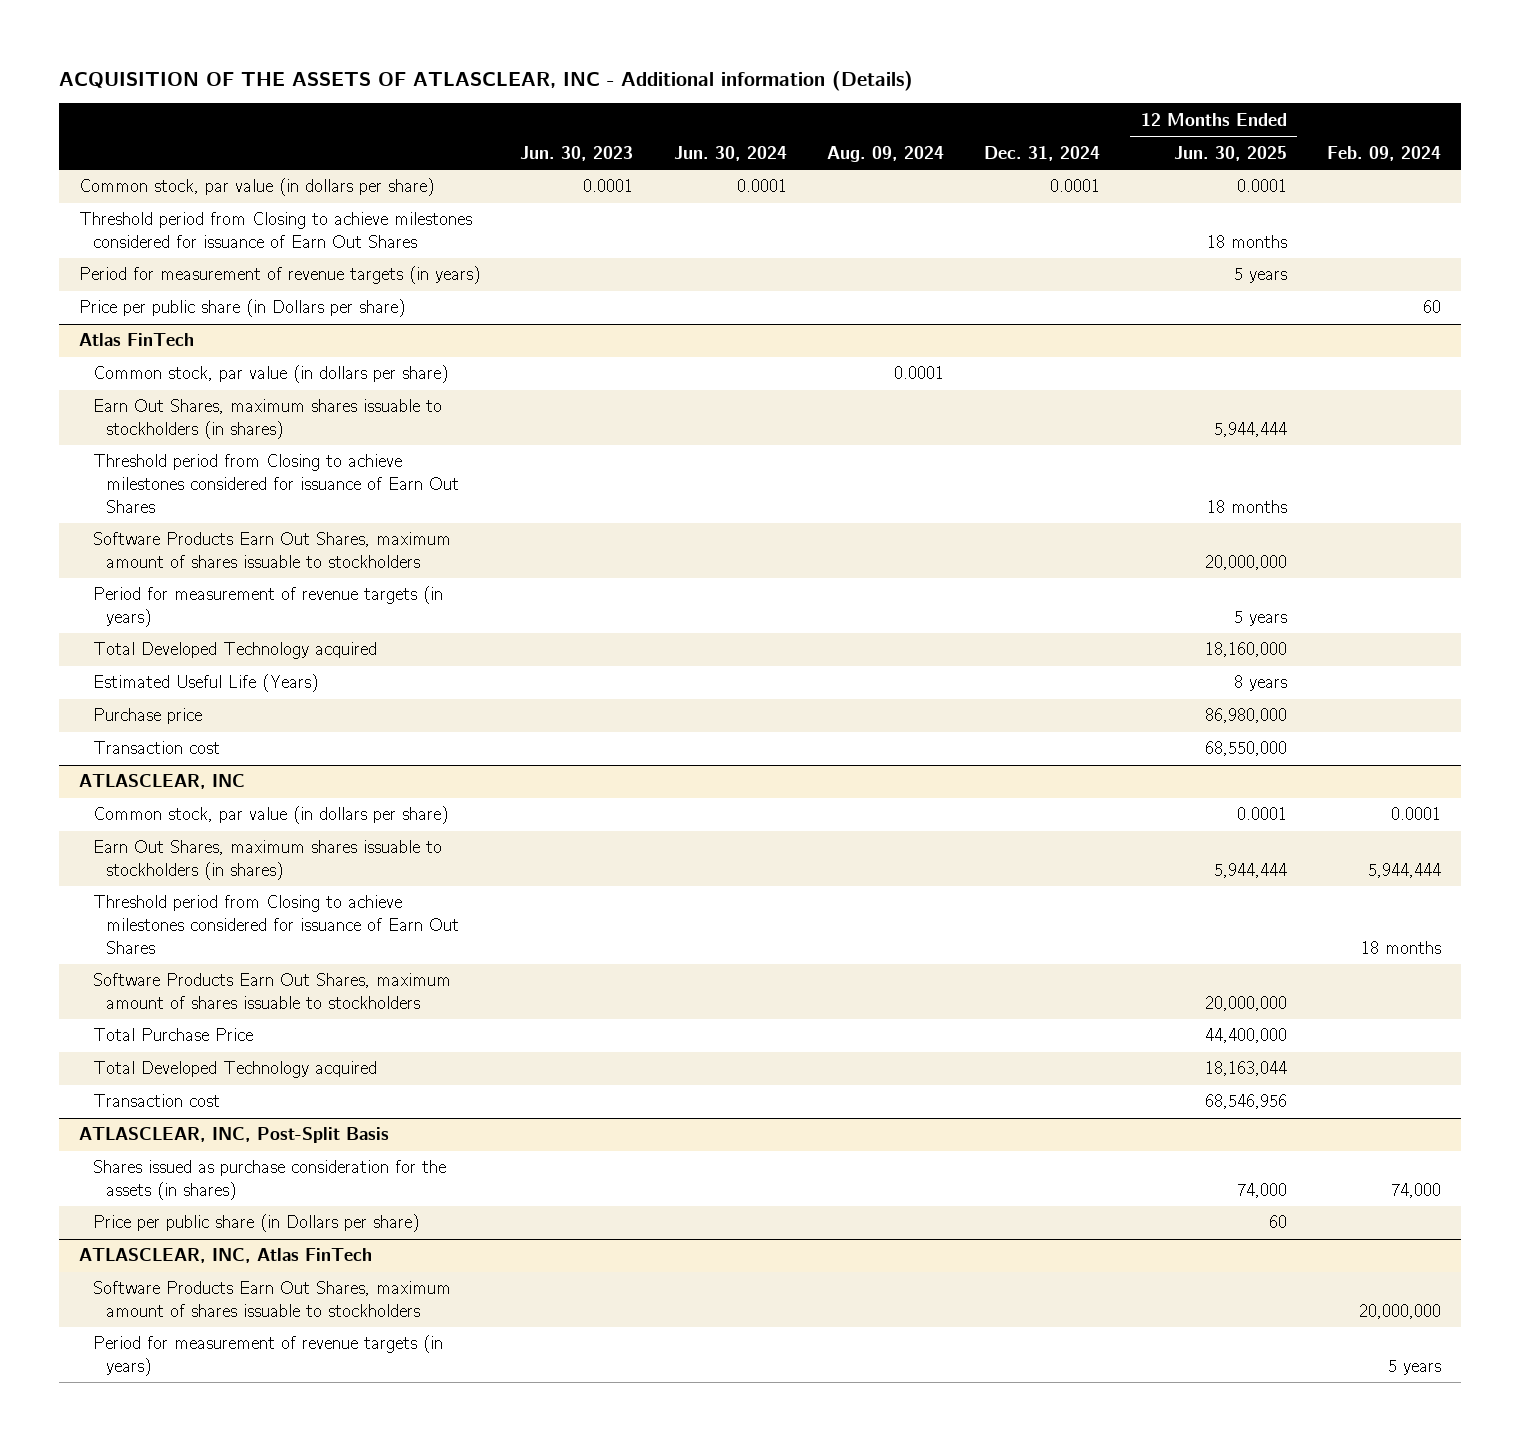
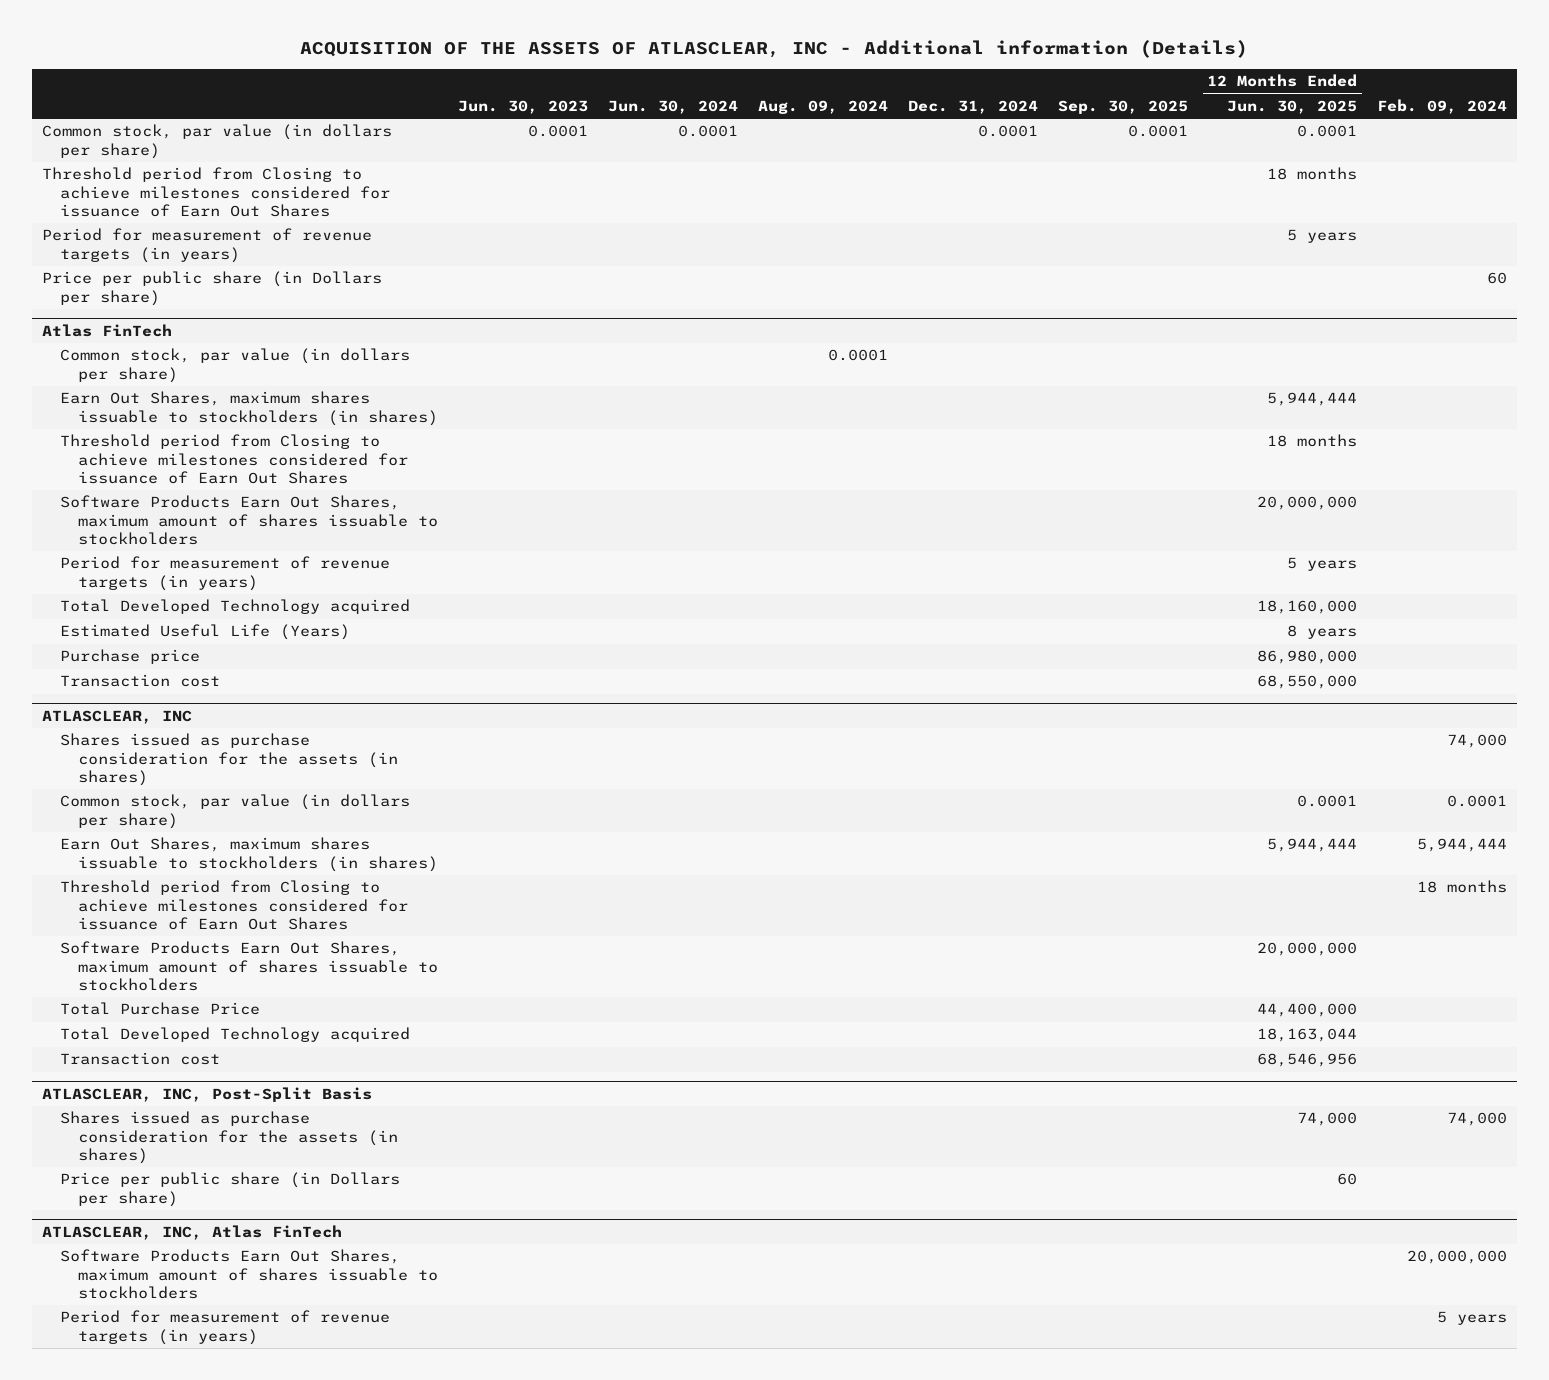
none -> [1057,100,1188,115] Sep. 30, 2025
none -> [59,733,399,787] Shares issued as purchase consideration for the assets (in shares)

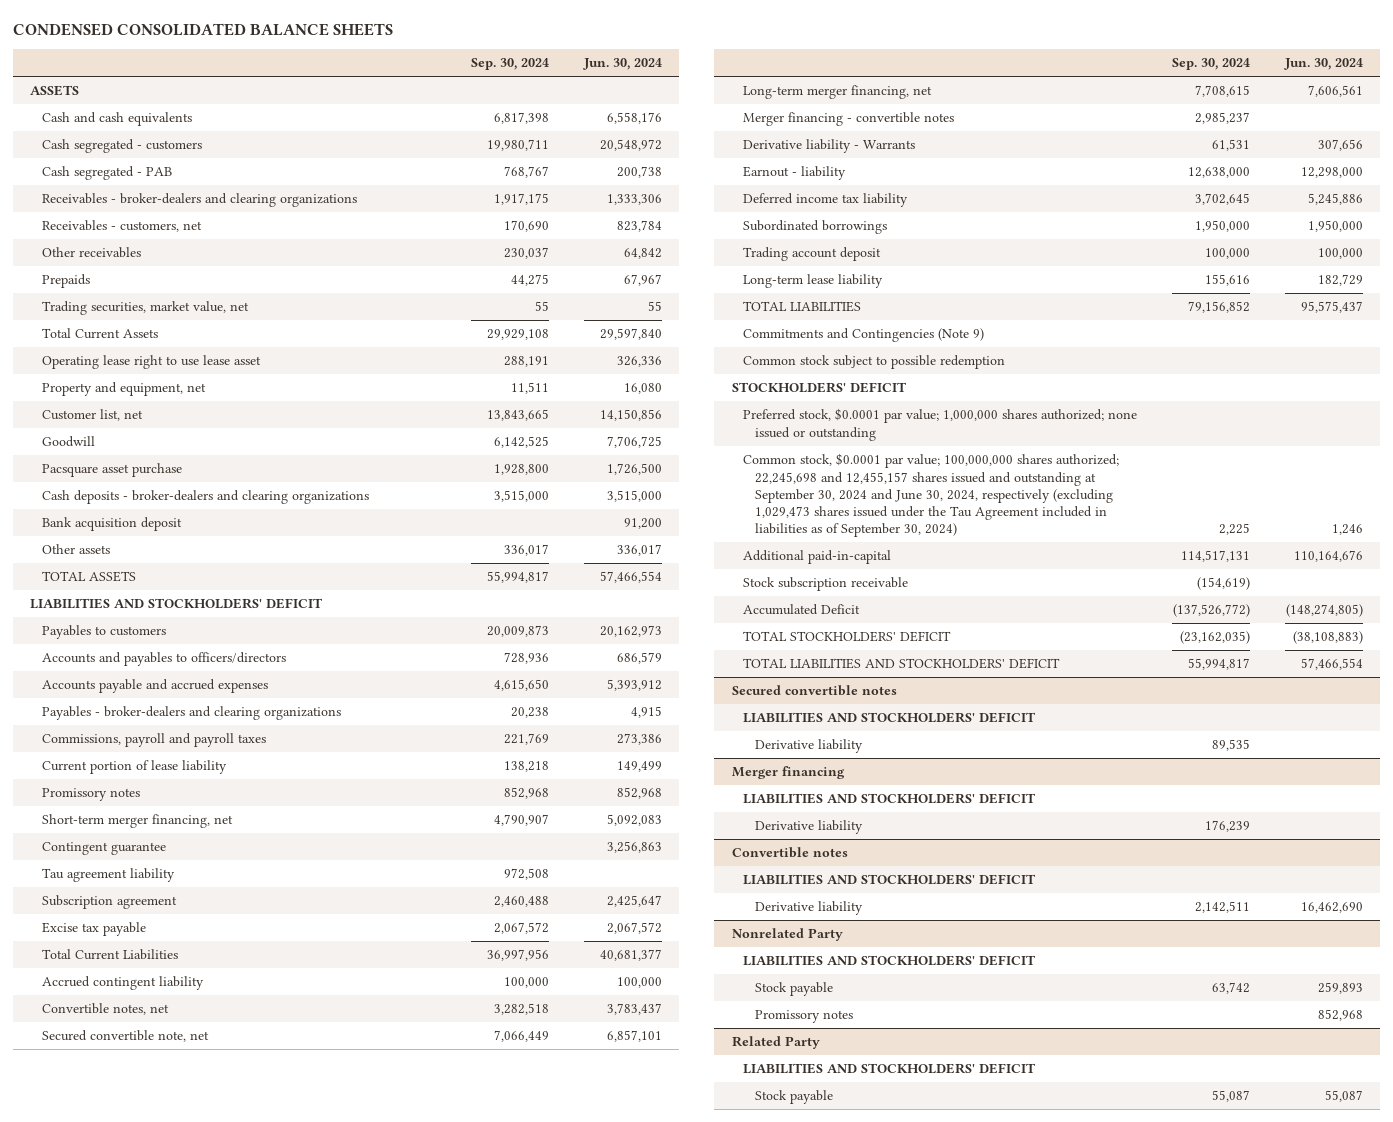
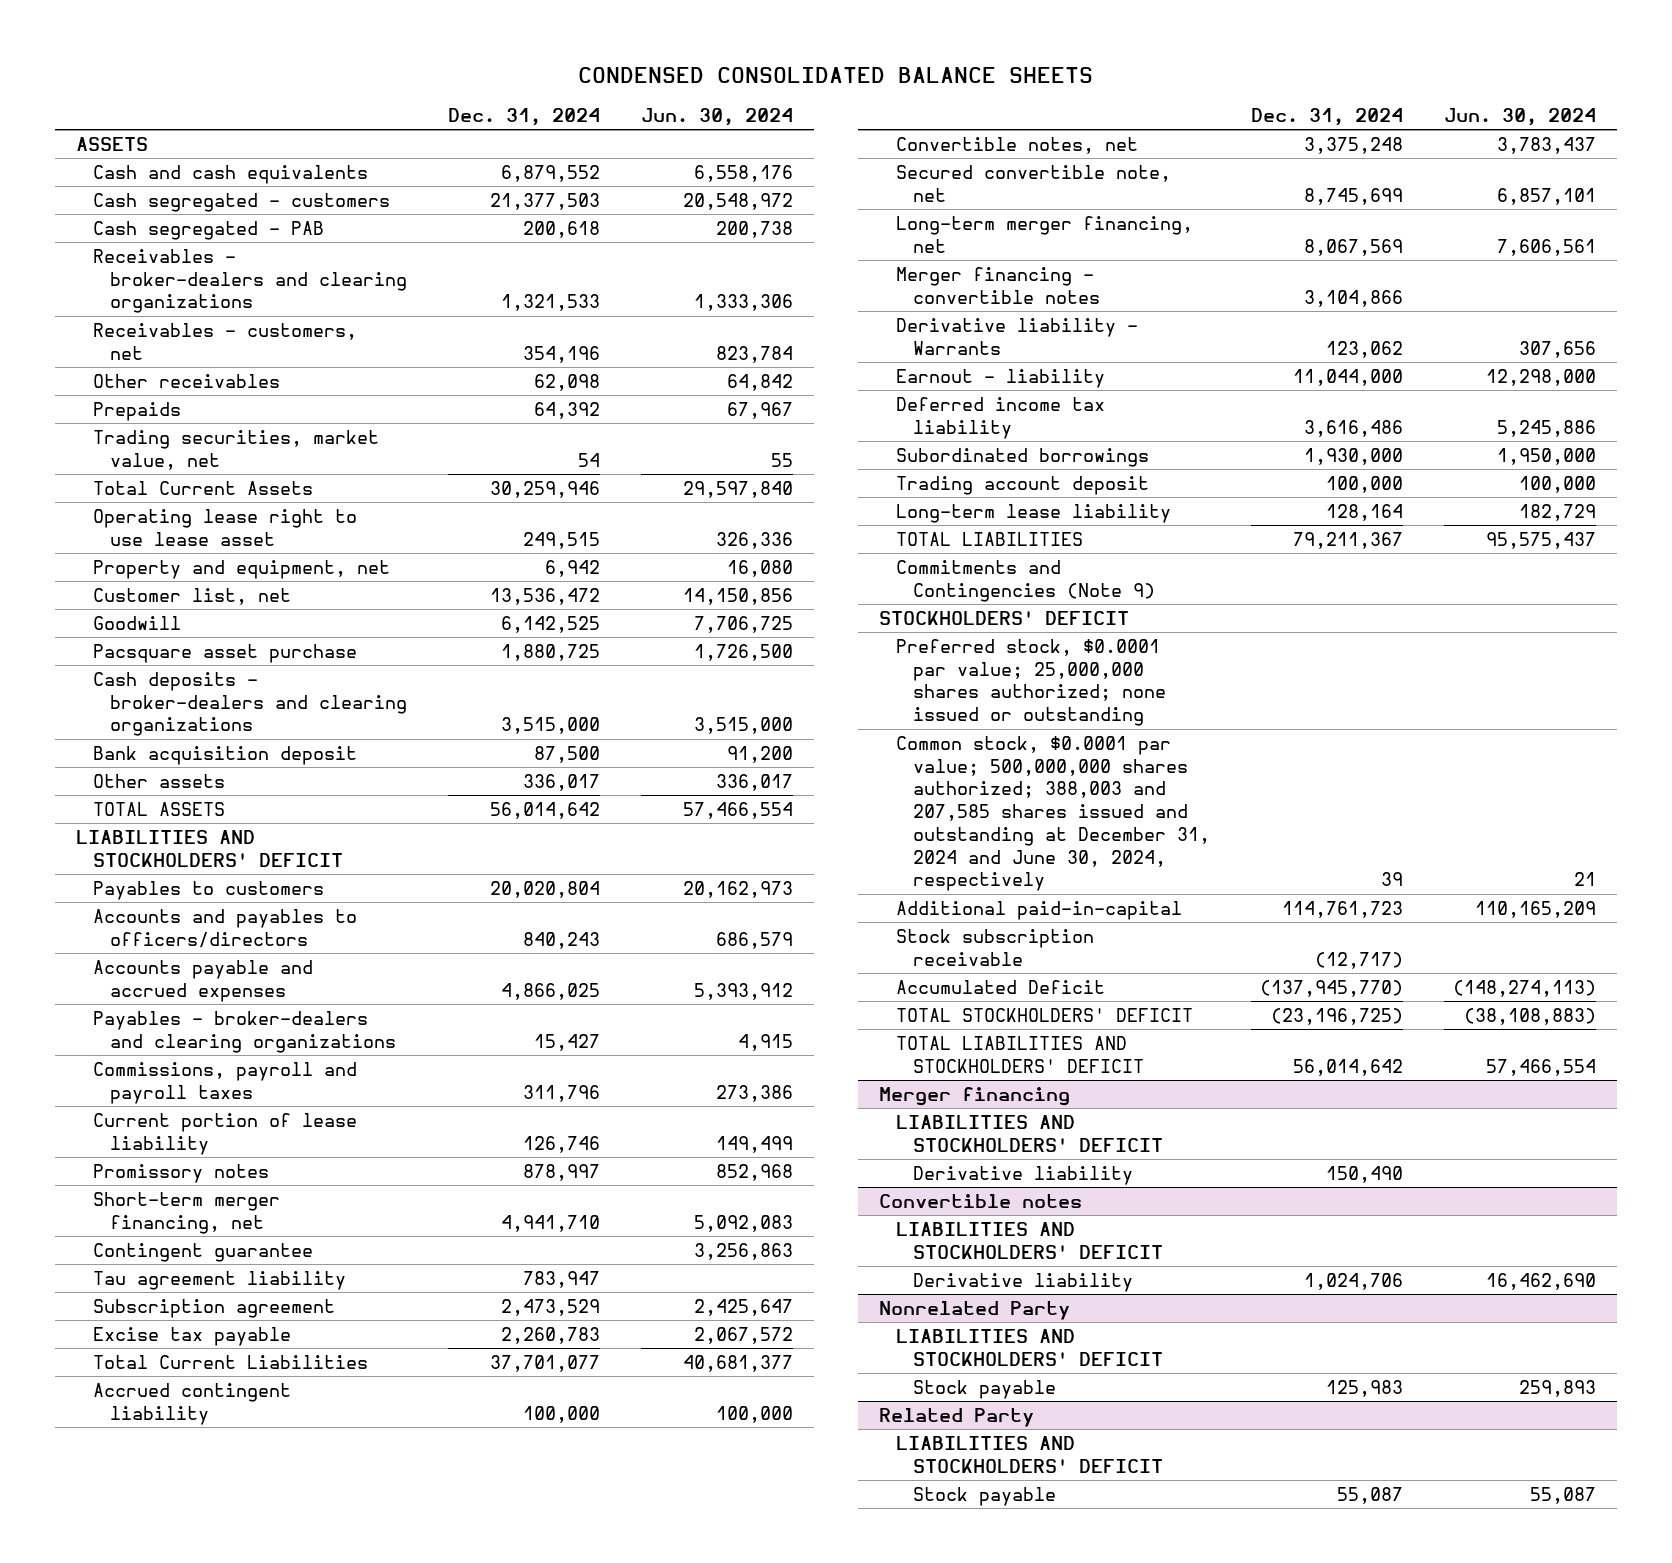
[470,58,549,71] Sep. 30, 2024 -> none
none -> [448,107,601,126] Dec. 31, 2024
[743,355,1006,370] Common stock subject to possible redemption -> none
[743,408,1138,441] Preferred stock, $0.0001 par value; 1,000,000 shares authorized; none issued or outstanding -> [895,638,1166,727] Preferred stock, $0.0001 par value; 25,000,000 shares authorized; none issued or outstanding
[743,453,1120,538] Common stock, $0.0001 par value; 100,000,000 shares authorized; 22,245,698 and 12,455,157 shares issued and outstanding at September 30, 2024 and June 30, 2024, respectively (excluding 1,029,473 shares issued under the Tau Agreement included in liabilities as of September 30, 2024) -> [895,735,1210,892] Common stock, $0.0001 par value; 500,000,000 shares authorized; 388,003 and 207,585 shares issued and outstanding at December 31, 2024 and June 30, 2024, respectively
[1332,524,1364,536] 1,246 -> [1574,872,1597,887] 21
[1294,550,1364,563] 110,164,676 -> [1475,900,1597,918] 110,165,209
[1286,604,1364,618] (148,274,805) -> [1453,979,1597,997] (148,274,113)
[731,685,897,697] Secured convertible notes -> none
[743,712,1037,724] LIABILITIES AND STOCKHOLDERS' DEFICIT -> none
[755,739,864,754] Derivative liability -> none
[755,1010,854,1024] Promissory notes -> none

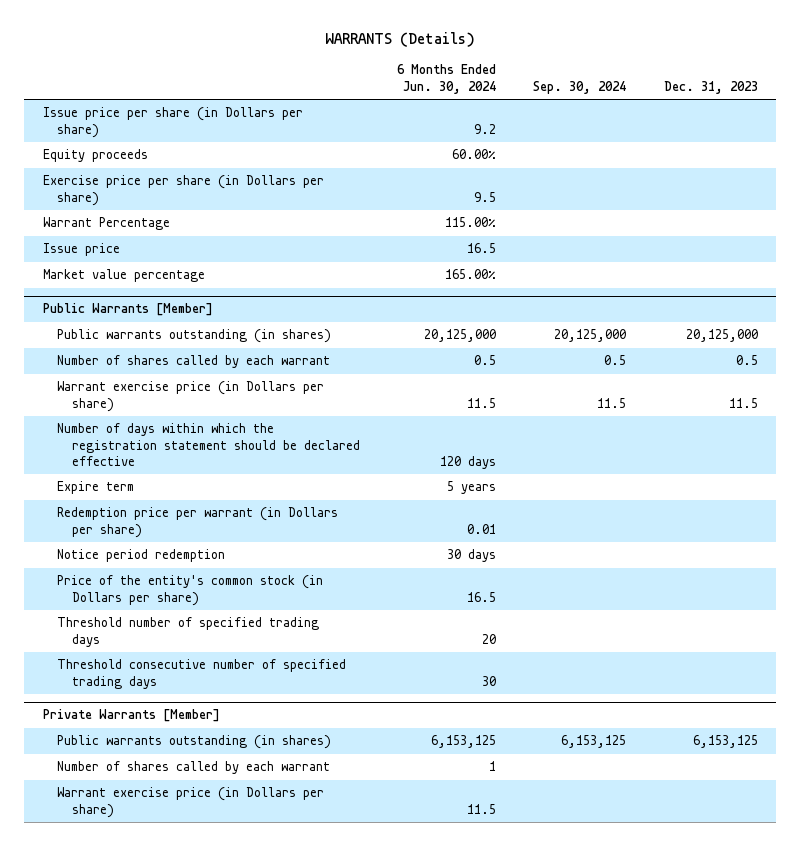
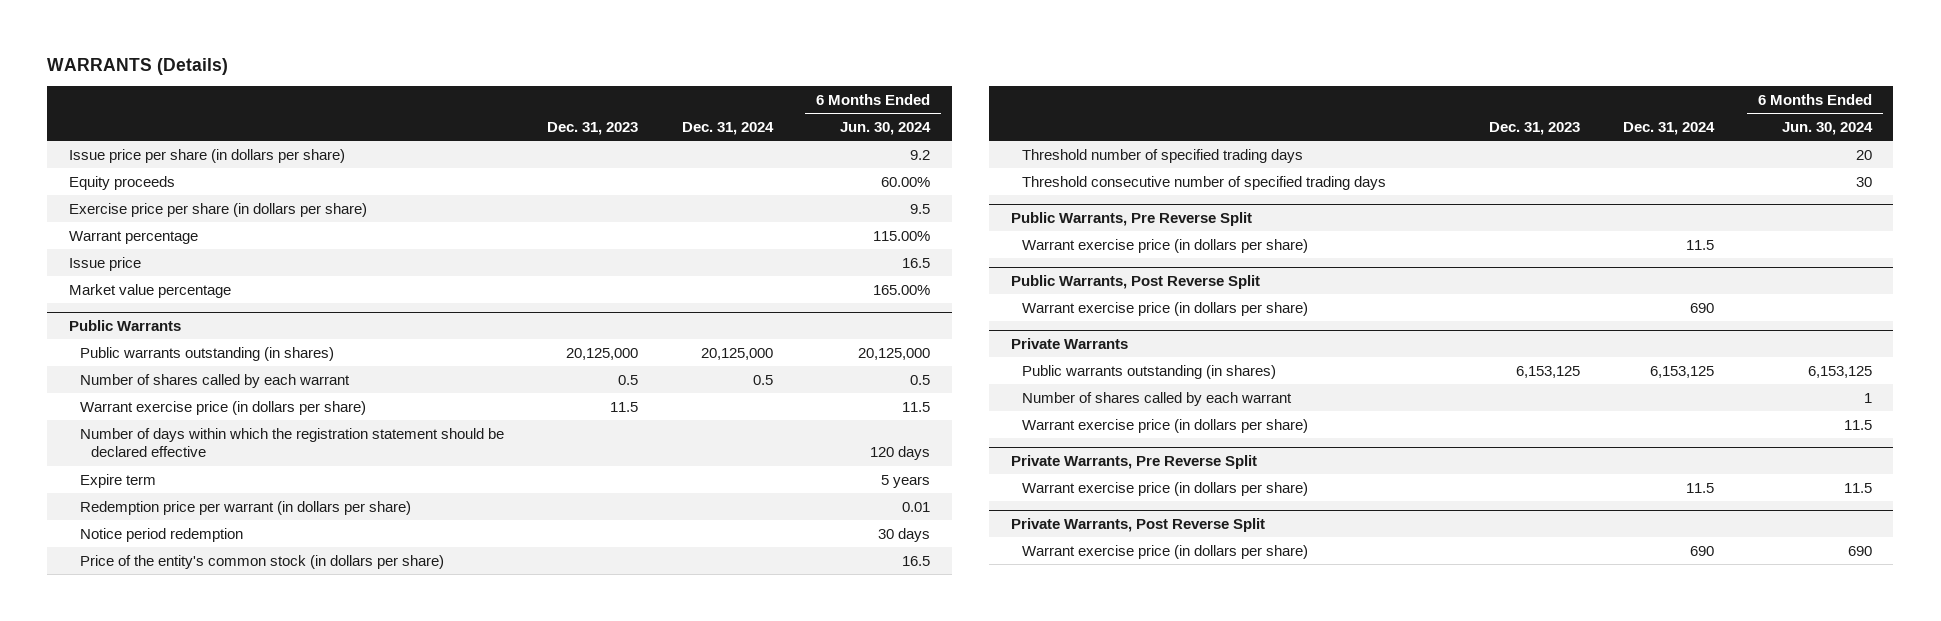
[533,80,627,94] Sep. 30, 2024 -> none
none -> [681,121,774,135] Dec. 31, 2024
[42,107,303,138] Issue price per share (in Dollars per share) -> [69,148,346,163] Issue price per share (in dollars per share)
[42,175,324,206] Exercise price per share (in Dollars per share) -> [69,202,368,217] Exercise price per share (in dollars per share)
[42,217,170,231] Warrant Percentage -> [69,230,199,244] Warrant percentage
[42,303,213,317] Public Warrants [Member] -> [69,320,182,332] Public Warrants
[57,381,325,412] Warrant exercise price (in Dollars per share) -> [80,400,367,415] Warrant exercise price (in dollars per share)
[57,507,339,538] Redemption price per warrant (in Dollars per share) -> [80,500,412,515] Redemption price per warrant (in dollars per share)
[57,575,324,606] Price of the entity's common stock (in Dollars per share) -> [80,554,445,569] Price of the entity's common stock (in dollars per share)
none -> [1010,212,1252,227] Public Warrants, Pre Reverse Split
none -> [1021,238,1308,253] Warrant exercise price (in dollars per share)
none -> [1010,275,1260,290] Public Warrants, Post Reverse Split
none -> [1021,301,1308,316] Warrant exercise price (in dollars per share)
[42,709,220,723] Private Warrants [Member] -> [1010,338,1128,350] Private Warrants
[57,787,325,818] Warrant exercise price (in Dollars per share) -> [1021,418,1308,433] Warrant exercise price (in dollars per share)
none -> [1010,455,1257,470] Private Warrants, Pre Reverse Split
none -> [1021,481,1308,496] Warrant exercise price (in dollars per share)
none -> [1010,518,1265,533] Private Warrants, Post Reverse Split
none -> [1021,544,1308,559] Warrant exercise price (in dollars per share)

